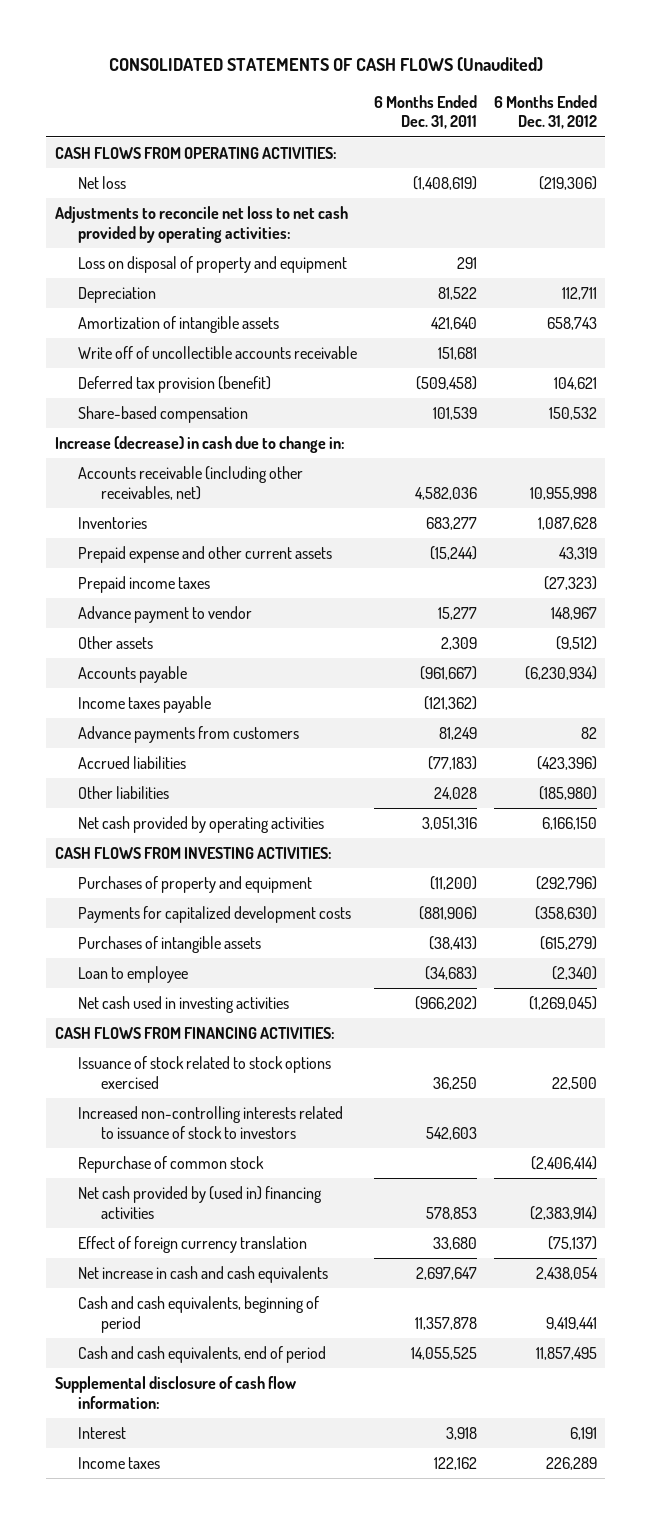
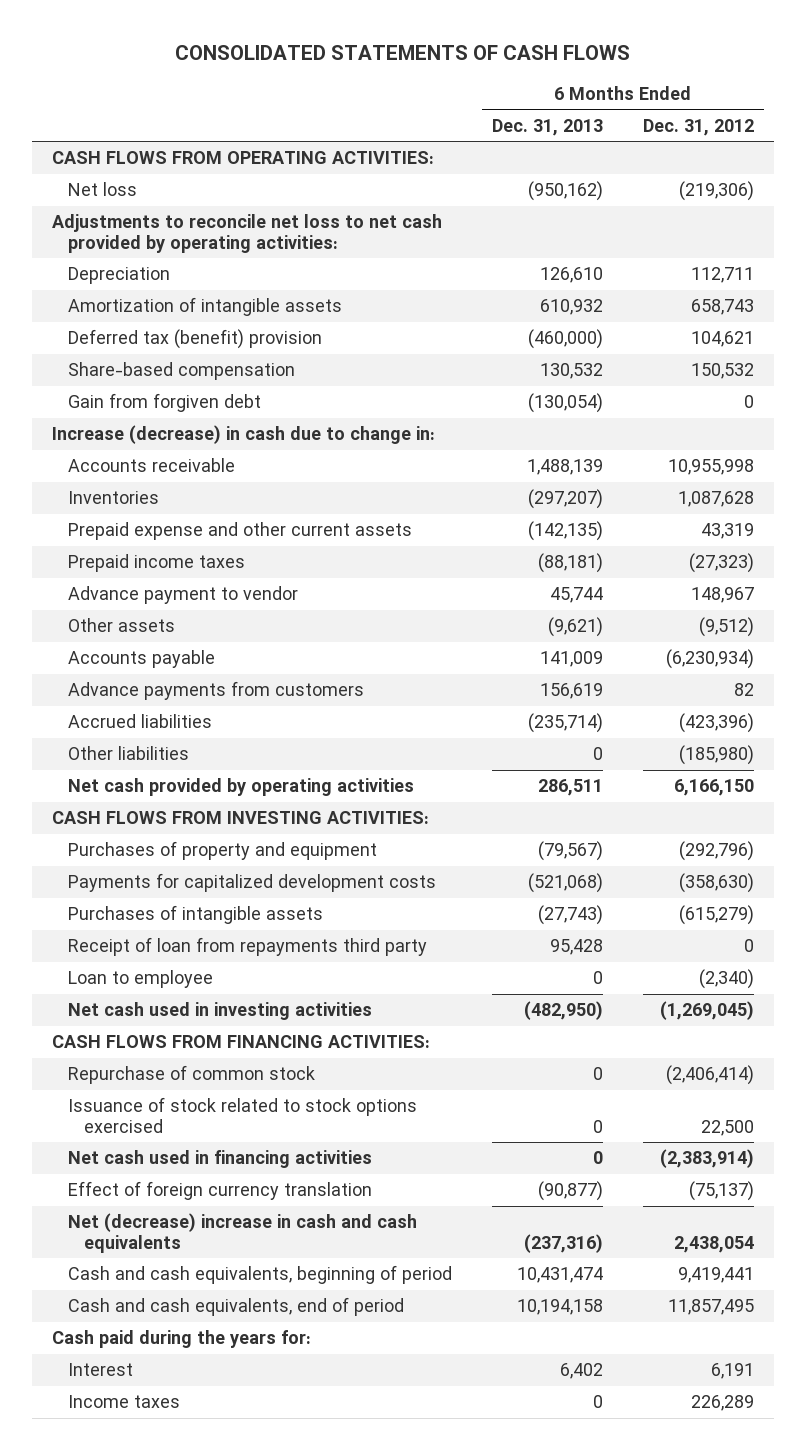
[108,56,543,72] CONSOLIDATED STATEMENTS OF CASH FLOWS (Unaudited) -> [174,45,630,61] CONSOLIDATED STATEMENTS OF CASH FLOWS
[373,94,477,130] 6 Months Ended Dec. 31, 2011 -> none
none -> [491,118,603,136] Dec. 31, 2013
[77,256,347,274] Loss on disposal of property and equipment -> none
[77,346,357,360] Write off of uncollectible accounts receivable -> none
[77,376,271,394] Deferred tax provision (benefit) -> [68,329,323,350] Deferred tax (benefit) provision
none -> [68,393,262,413] Gain from forgiven debt
[77,466,303,500] Accounts receivable (including other receivables, net) -> [68,458,236,473] Accounts receivable
[77,696,211,714] Income taxes payable -> none
none -> [68,937,428,957] Receipt of loan from repayments third party
[77,1106,343,1139] Increased non-controlling interests related to issuance of stock to investors -> none
[77,1056,331,1089] Issuance of stock related to stock options exercised -> [68,1097,418,1133] Issuance of stock related to stock options exercised
[77,1186,322,1219] Net cash provided by (used in) financing activities -> [68,1150,373,1169] Net cash used in financing activities
[77,1266,328,1284] Net increase in cash and cash equivalents -> [68,1213,418,1253] Net (decrease) increase in cash and cash equivalents
[54,1376,296,1409] Supplemental disclosure of cash flow information: -> none
none -> [52,1330,312,1349] Cash paid during the years for:

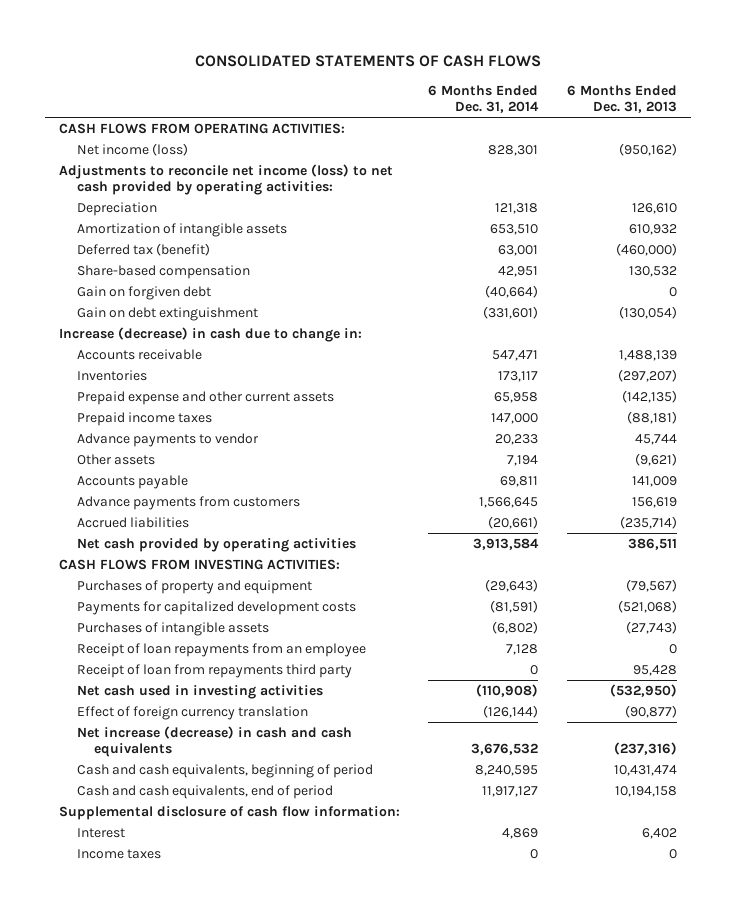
[642,118,754,136] Dec. 31, 2012 -> none
none -> [428,84,540,114] 6 Months Ended Dec. 31, 2014
[68,182,138,197] Net loss -> [76,142,188,156] Net income (loss)
[52,214,443,253] Adjustments to reconcile net loss to net cash provided by operating activities: -> [58,163,393,195] Adjustments to reconcile net income (loss) to net cash provided by operating activities:
[68,329,323,350] Deferred tax (benefit) provision -> [76,242,210,256] Deferred tax (benefit)
none -> [76,285,211,300] Gain on forgiven debt
[68,393,262,413] Gain from forgiven debt -> [76,306,258,321] Gain on debt extinguishment
[68,586,299,605] Advance payment to vendor -> [76,432,259,447] Advance payments to vendor
[68,746,190,761] Other liabilities -> none
[537,779,603,797] 286,511 -> [627,537,677,550] 386,511
none -> [76,642,366,657] Receipt of loan repayments from an employee
[68,970,214,989] Loan to employee -> none
[52,1035,431,1049] CASH FLOWS FROM FINANCING ACTIVITIES: -> none
[68,1065,316,1085] Repurchase of common stock -> none
[68,1097,418,1133] Issuance of stock related to stock options exercised -> none
[68,1150,373,1169] Net cash used in financing activities -> none
[523,1001,603,1021] (482,950) -> [609,683,677,697] (532,950)
[68,1213,418,1253] Net (decrease) increase in cash and cash equivalents -> [76,725,352,757] Net increase (decrease) in cash and cash equivalents
[52,1330,312,1349] Cash paid during the years for: -> none
none -> [58,805,400,820] Supplemental disclosure of cash flow information:

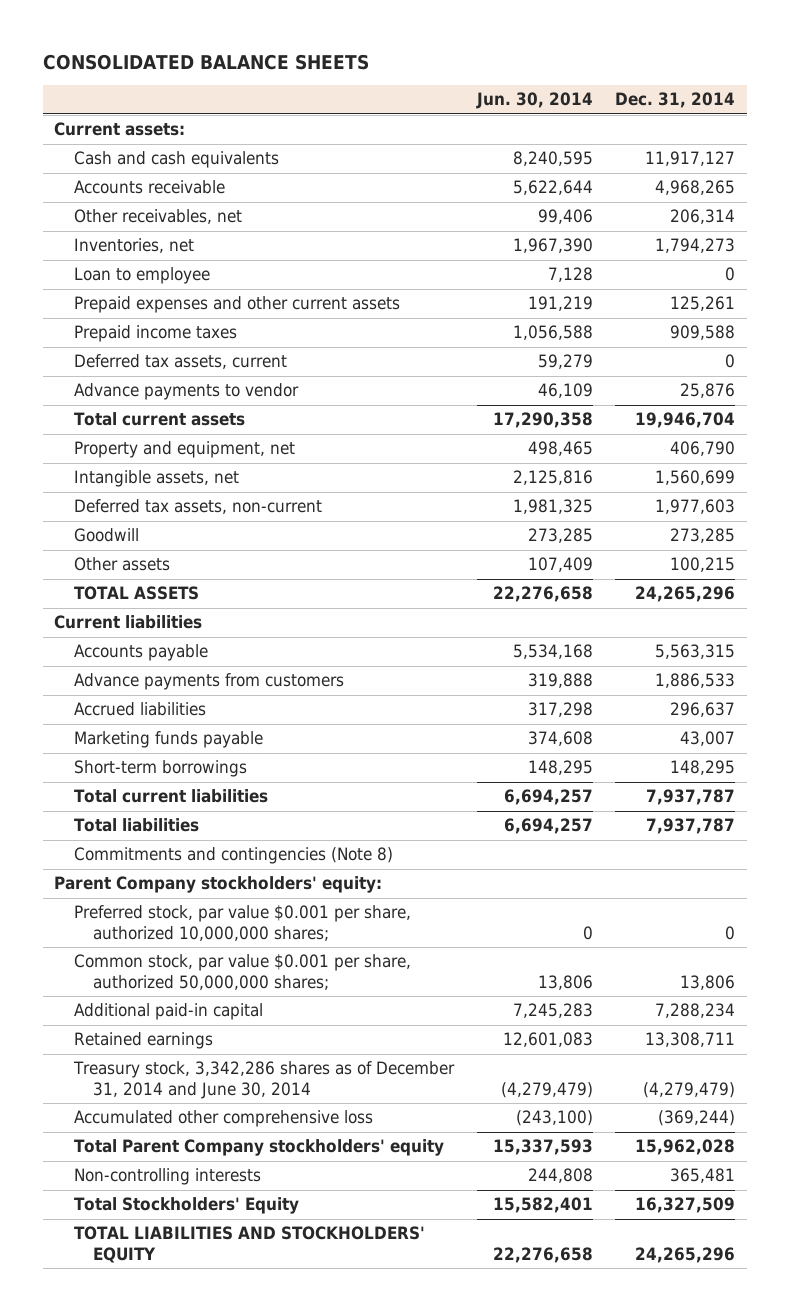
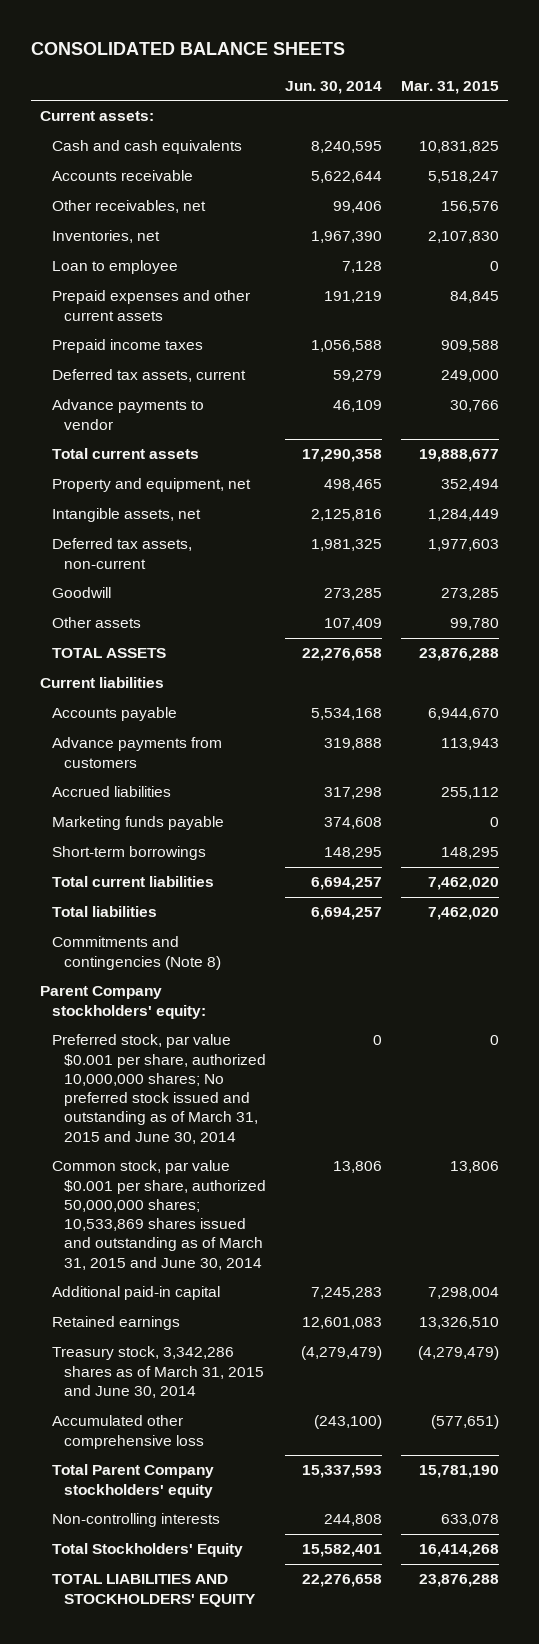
[615,92,736,109] Dec. 31, 2014 -> none
none -> [400,80,499,94] Mar. 31, 2015
[73,905,411,941] Preferred stock, par value $0.001 per share, authorized 10,000,000 shares; -> [52,1034,267,1144] Preferred stock, par value $0.001 per share, authorized 10,000,000 shares; No preferred stock issued and outstanding as of March 31, 2015 and June 30, 2014
[73,954,411,990] Common stock, par value $0.001 per share, authorized 50,000,000 shares; -> [52,1160,267,1270] Common stock, par value $0.001 per share, authorized 50,000,000 shares; 10,533,869 shares issued and outstanding as of March 31, 2015 and June 30, 2014
[72,1061,455,1099] Treasury stock, 3,342,286 shares as of December 31, 2014 and June 30, 2014 -> [52,1346,265,1398] Treasury stock, 3,342,286 shares as of March 31, 2015 and June 30, 2014

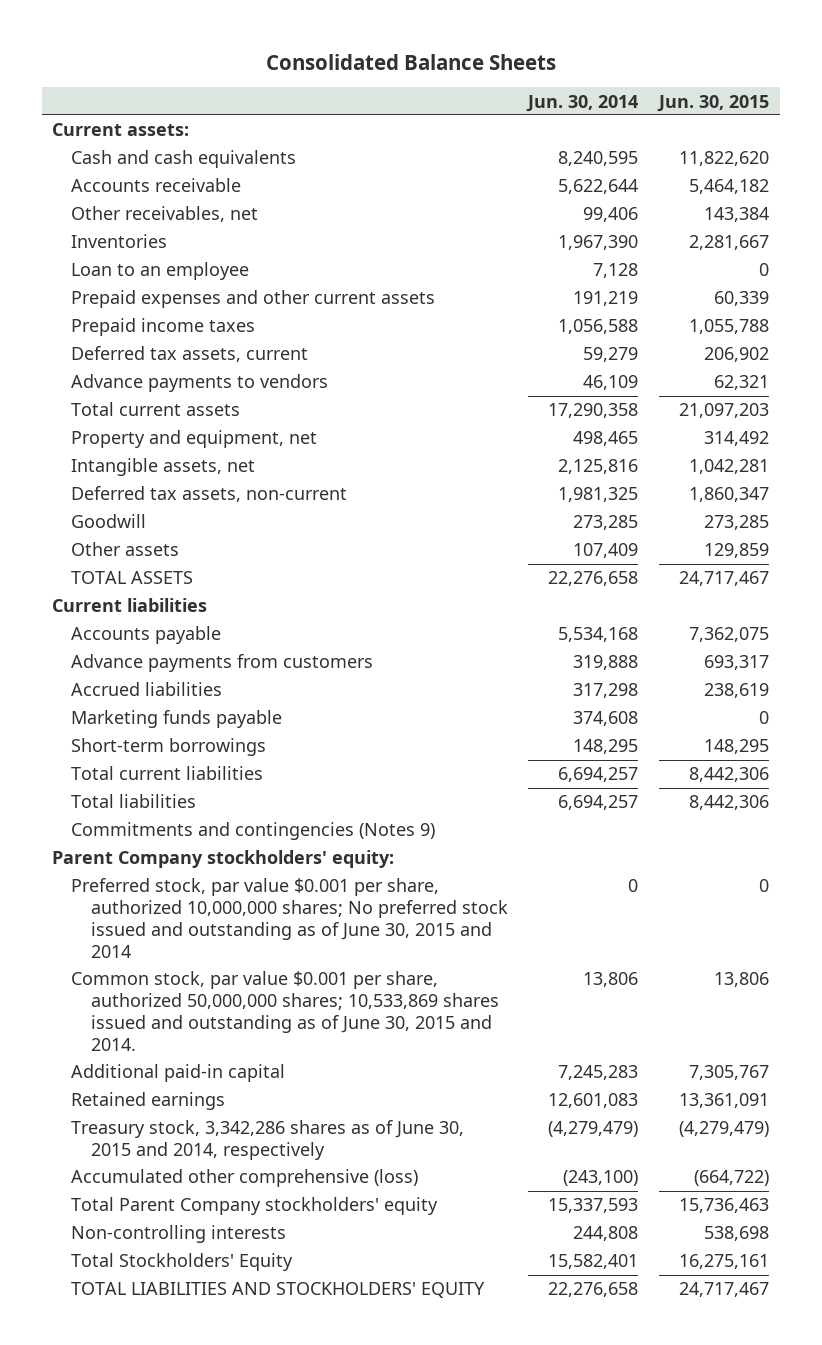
[30,41,345,55] CONSOLIDATED BALANCE SHEETS -> [265,53,556,70] Consolidated Balance Sheets
[400,80,499,94] Mar. 31, 2015 -> none
none -> [657,94,770,112] Jun. 30, 2015
[52,230,161,244] Inventories, net -> [71,234,168,249] Inventories
[52,260,179,275] Loan to employee -> [71,262,250,281] Loan to an employee
[52,399,205,430] Advance payments to vendor -> [71,374,329,393] Advance payments to vendors
[52,936,222,970] Commitments and contingencies (Note 8) -> [71,822,436,841] Commitments and contingencies (Notes 9)
[52,1034,267,1144] Preferred stock, par value $0.001 per share, authorized 10,000,000 shares; No preferred stock issued and outstanding as of March 31, 2015 and June 30, 2014 -> [71,878,508,958] Preferred stock, par value $0.001 per share, authorized 10,000,000 shares; No preferred stock issued and outstanding as of June 30, 2015 and 2014
[52,1160,267,1270] Common stock, par value $0.001 per share, authorized 50,000,000 shares; 10,533,869 shares issued and outstanding as of March 31, 2015 and June 30, 2014 -> [71,971,499,1051] Common stock, par value $0.001 per share, authorized 50,000,000 shares; 10,533,869 shares issued and outstanding as of June 30, 2015 and 2014.
[52,1346,265,1398] Treasury stock, 3,342,286 shares as of March 31, 2015 and June 30, 2014 -> [71,1120,465,1161] Treasury stock, 3,342,286 shares as of June 30, 2015 and 2014, respectively
[52,1415,205,1449] Accumulated other comprehensive loss -> [71,1169,419,1188] Accumulated other comprehensive (loss)

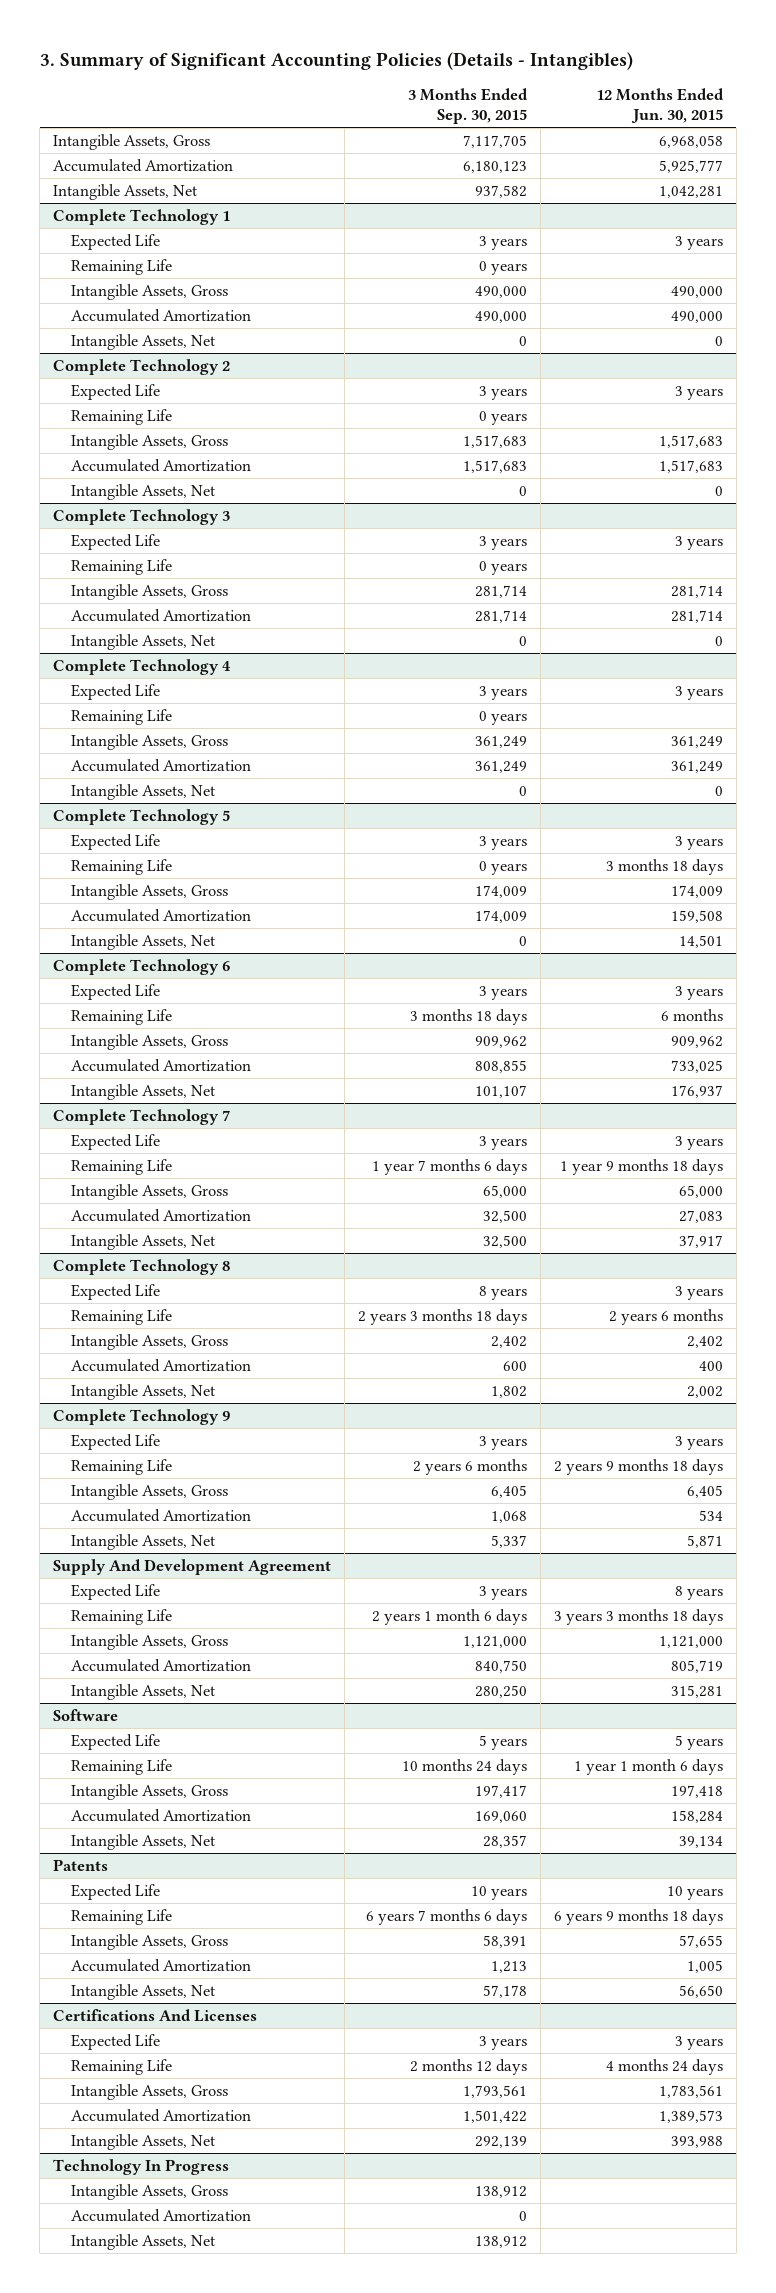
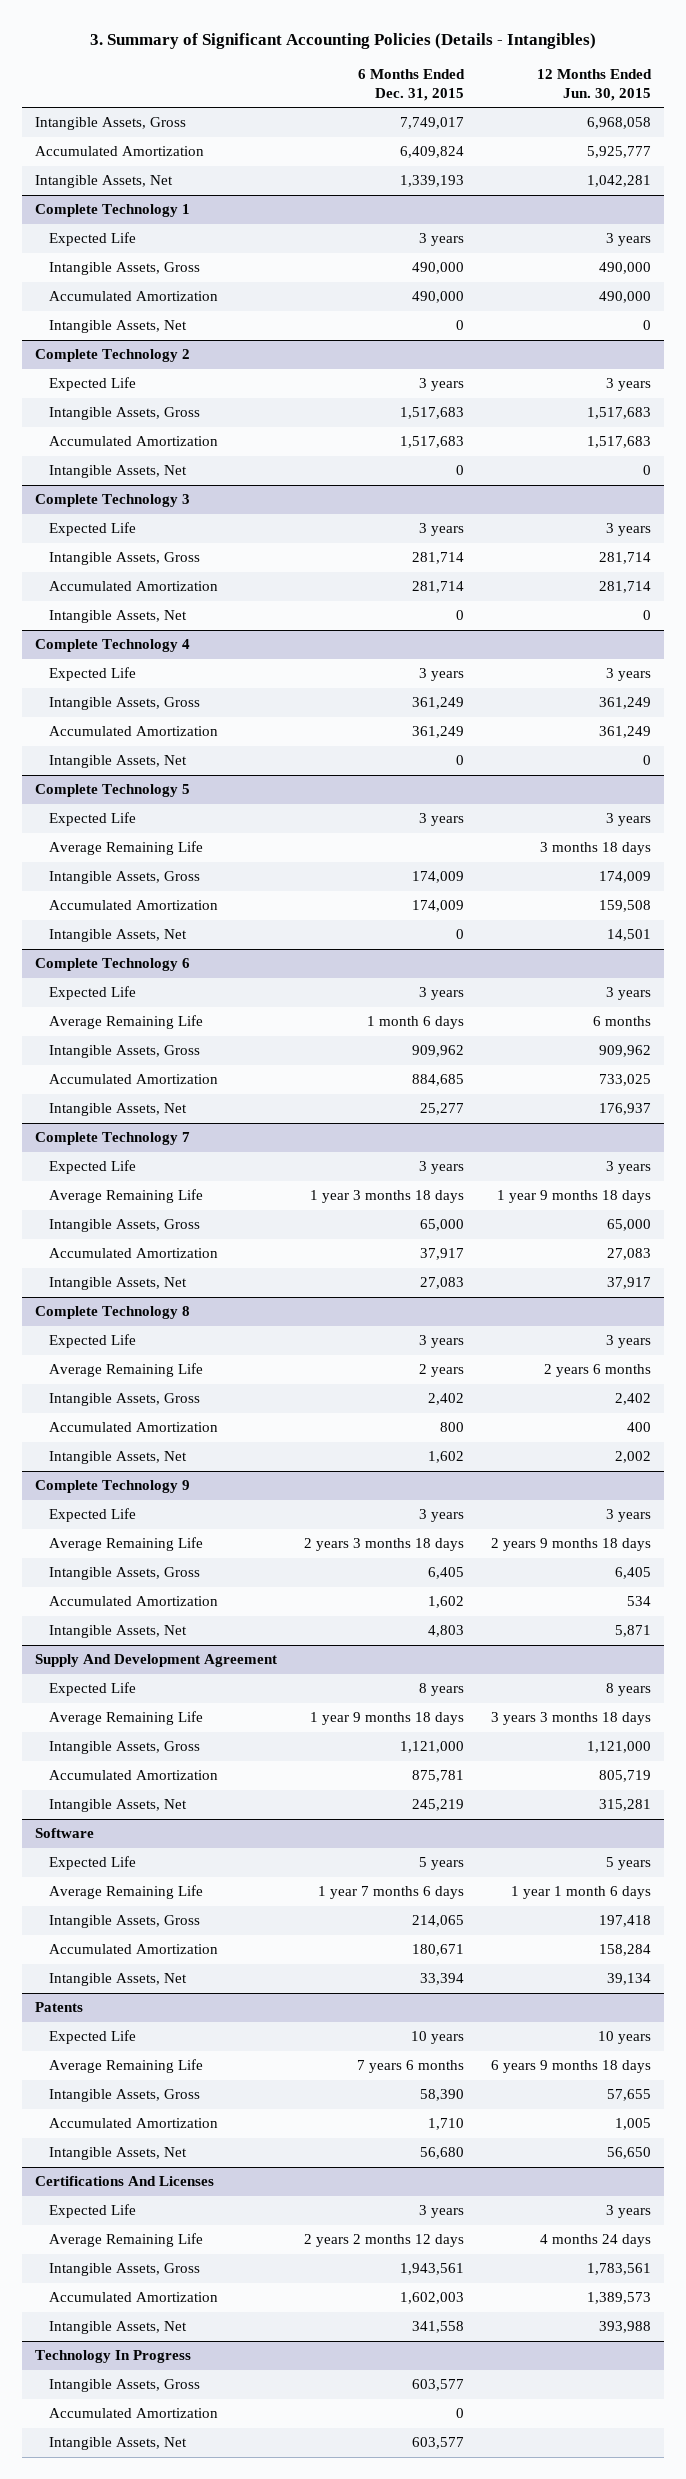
[408,88,529,124] 3 Months Ended Sep. 30, 2015 -> none
none -> [358,69,466,101] 6 Months Ended Dec. 31, 2015
[71,259,173,276] Remaining Life -> none
[71,409,173,426] Remaining Life -> none
[71,559,173,576] Remaining Life -> none
[71,709,173,726] Remaining Life -> none
[71,859,173,876] Remaining Life -> [49,841,204,856] Average Remaining Life
[71,1009,173,1026] Remaining Life -> [49,1015,204,1030] Average Remaining Life
[71,1159,173,1176] Remaining Life -> [49,1189,204,1204] Average Remaining Life
[71,1309,173,1326] Remaining Life -> [49,1363,204,1378] Average Remaining Life
[71,1459,173,1476] Remaining Life -> [49,1537,204,1552] Average Remaining Life
[71,1609,173,1626] Remaining Life -> [49,1711,204,1726] Average Remaining Life
[71,1759,173,1776] Remaining Life -> [49,1885,204,1900] Average Remaining Life
[71,1909,173,1926] Remaining Life -> [49,2059,204,2074] Average Remaining Life
[71,2059,173,2076] Remaining Life -> [49,2233,204,2248] Average Remaining Life

